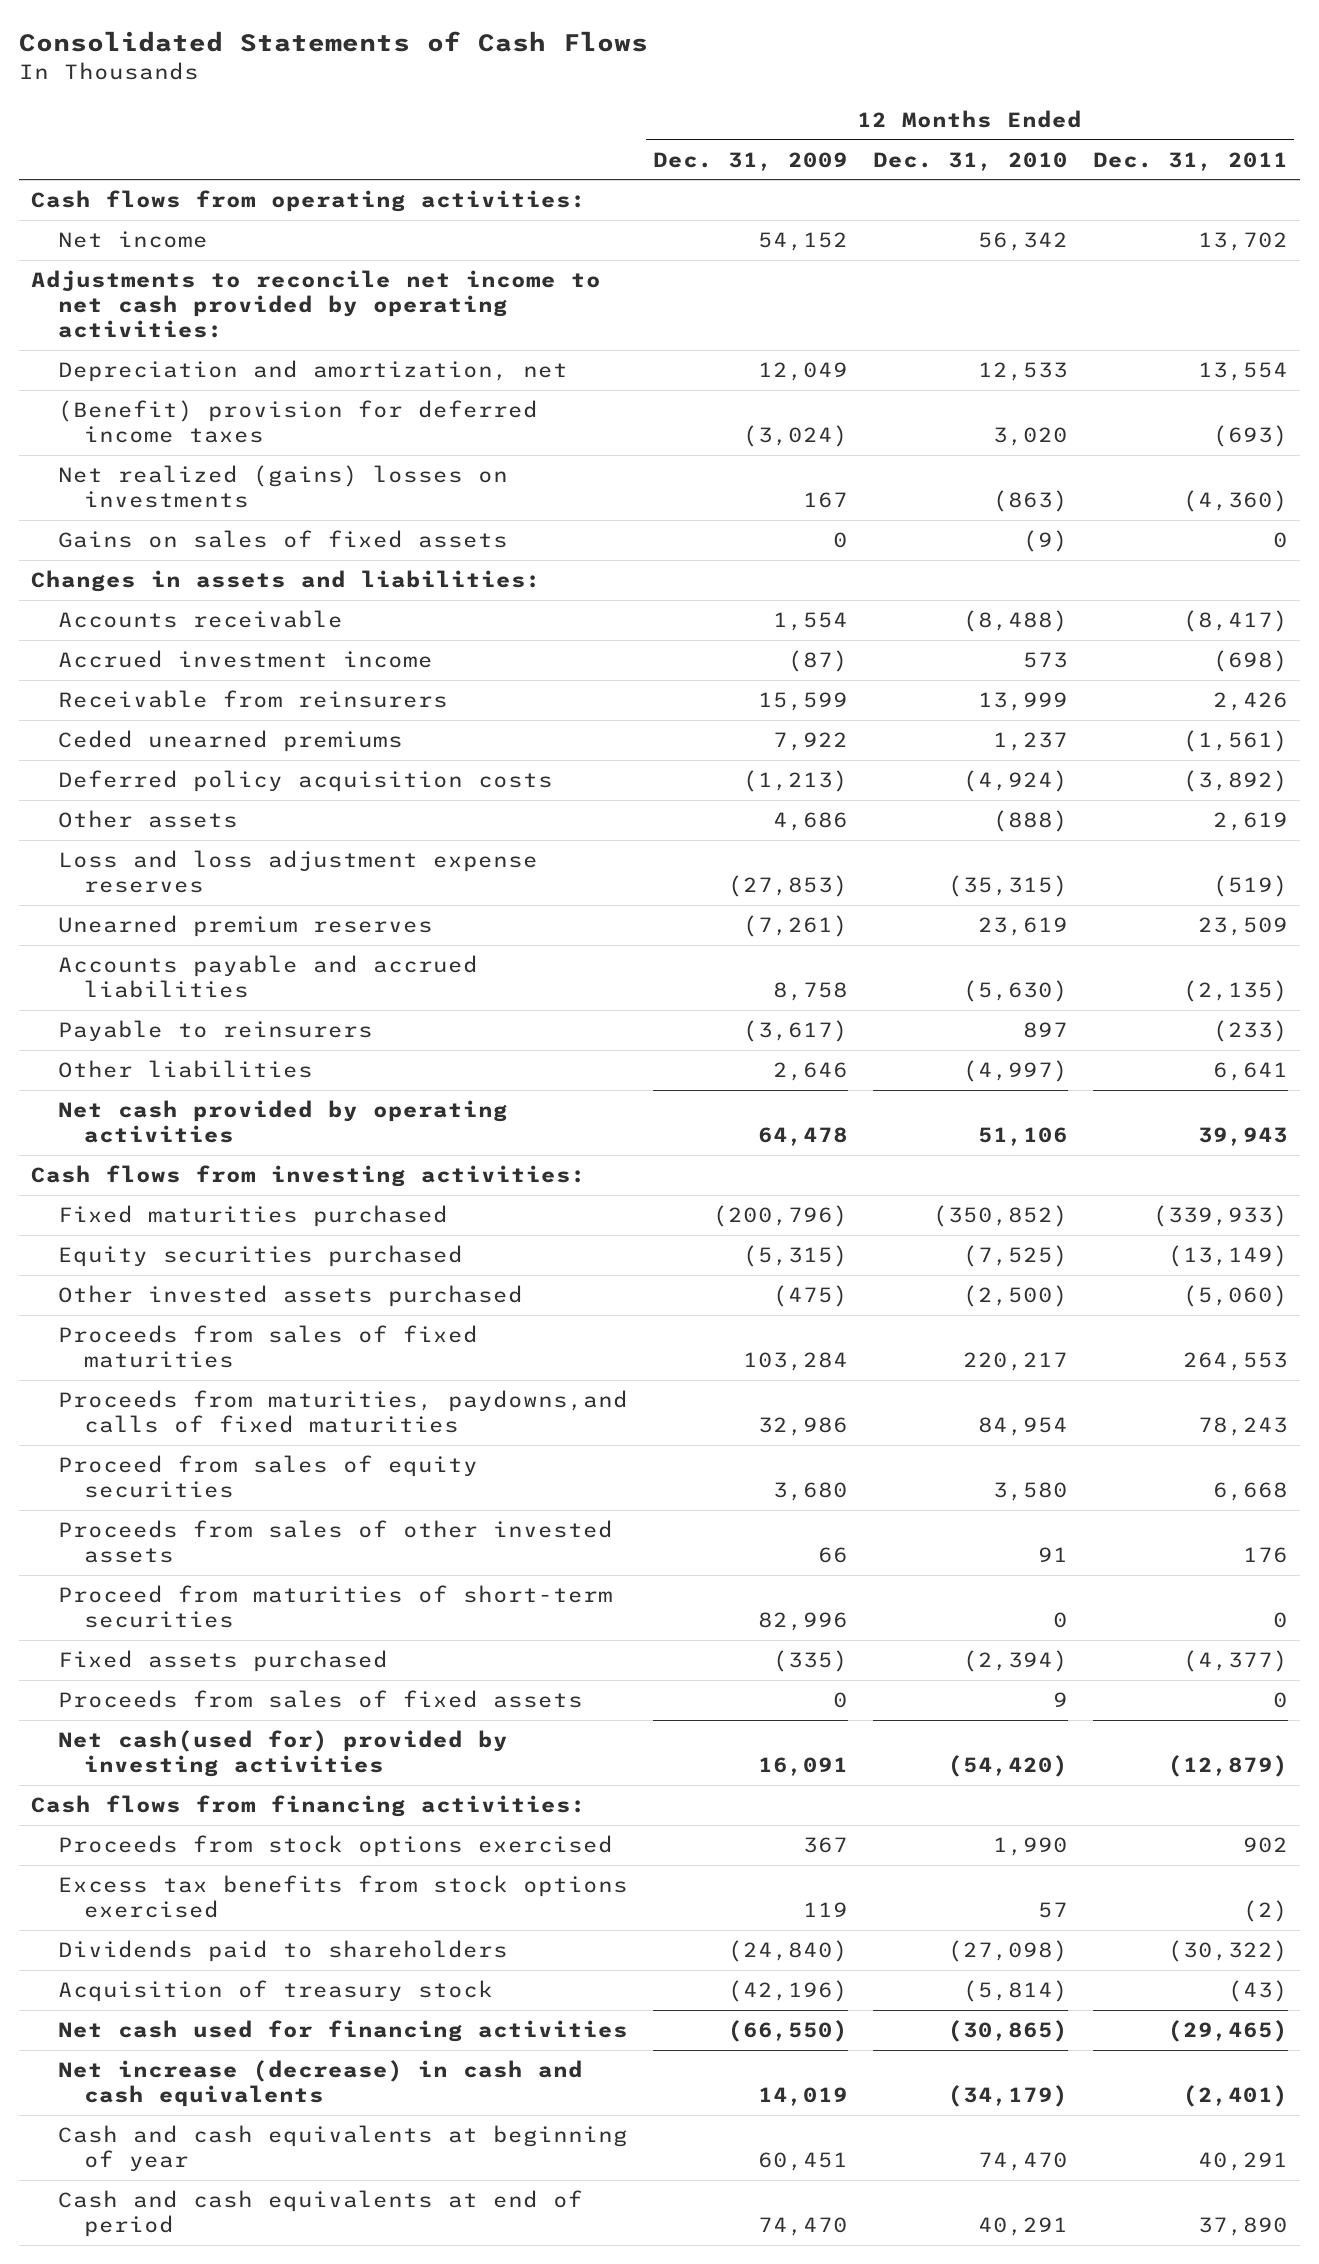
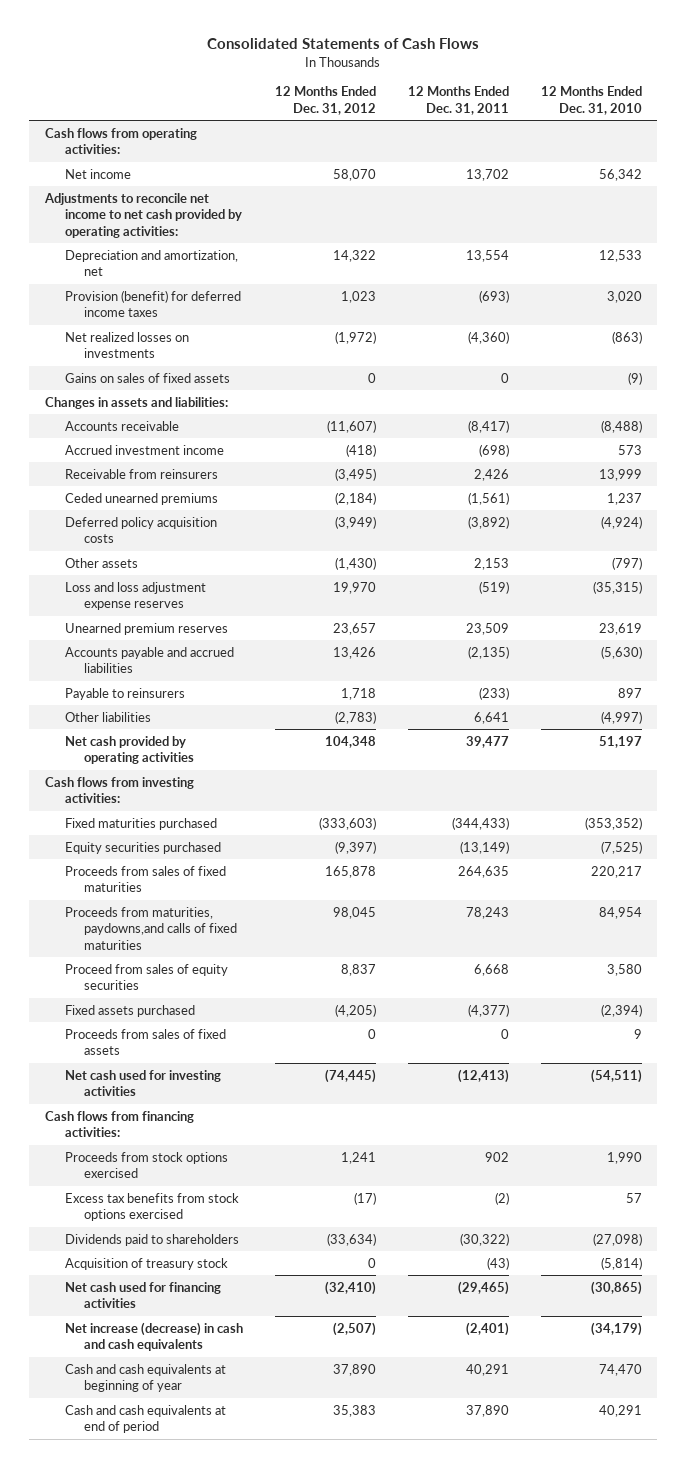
[652,151,848,171] Dec. 31, 2009 -> none
none -> [274,86,376,116] 12 Months Ended Dec. 31, 2012
[57,400,538,444] (Benefit) provision for deferred income taxes -> [64,289,241,318] Provision (benefit) for deferred income taxes
[57,465,508,509] Net realized (gains) losses on investments -> [64,331,189,359] Net realized losses on investments
[992,810,1068,833] (888) -> [611,556,642,570] (797)
[1212,812,1288,832] 2,619 -> [473,557,509,570] 2,153
[977,1127,1068,1147] 51,106 -> [598,735,642,748] 51,197
[1197,1127,1288,1147] 39,943 -> [465,735,509,748] 39,477
[932,1205,1068,1228] (350,852) -> [584,816,642,830] (353,352)
[1152,1205,1288,1228] (339,933) -> [451,816,509,830] (344,433)
[57,1285,523,1308] Other invested assets purchased -> none
[1182,1352,1288,1372] 264,553 -> [457,865,509,878] 264,635
[57,1520,613,1564] Proceeds from sales of other invested assets -> none
[57,1585,613,1629] Proceed from maturities of short-term securities -> none
[57,1730,508,1778] Net cash(used for) provided by investing activities -> [64,1069,221,1097] Net cash used for investing activities
[947,1755,1068,1778] (54,420) -> [590,1068,642,1083] (54,511)
[1167,1755,1288,1778] (12,879) -> [457,1068,509,1083] (12,413)

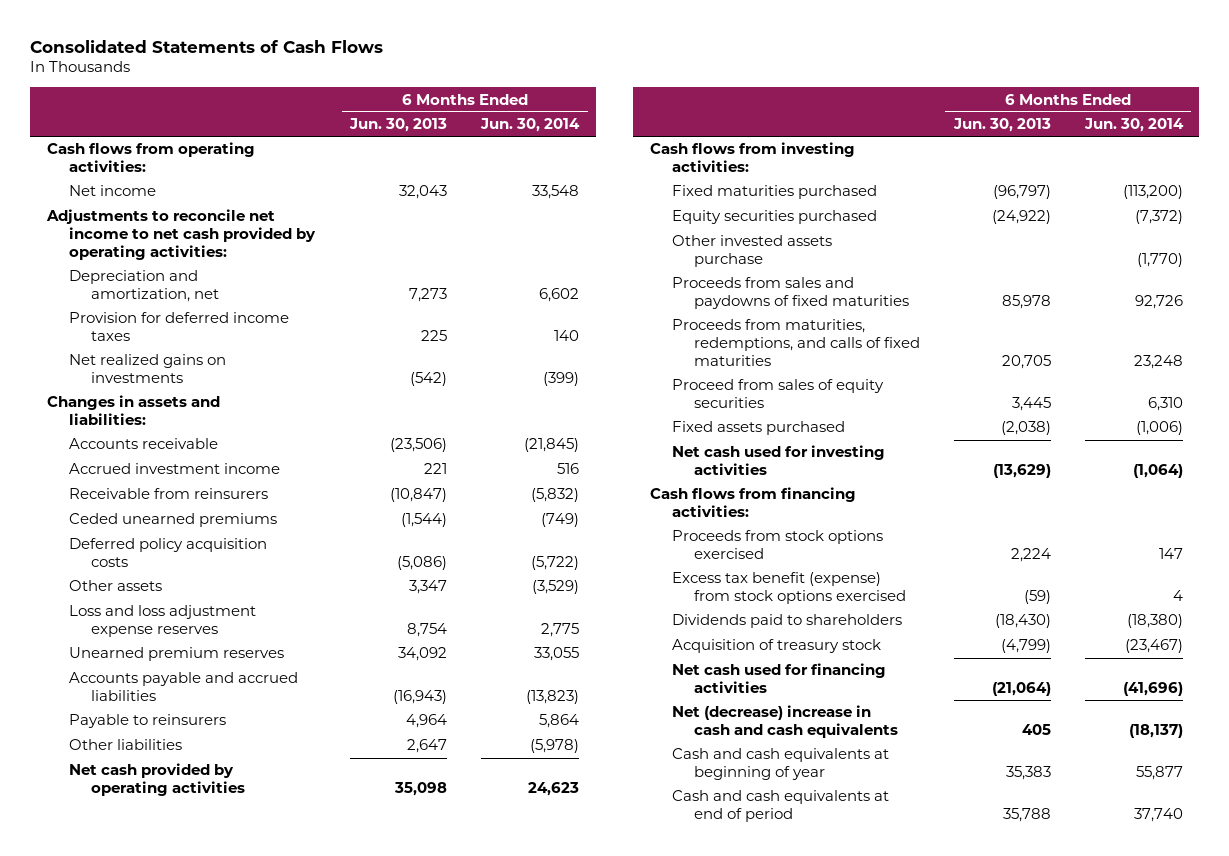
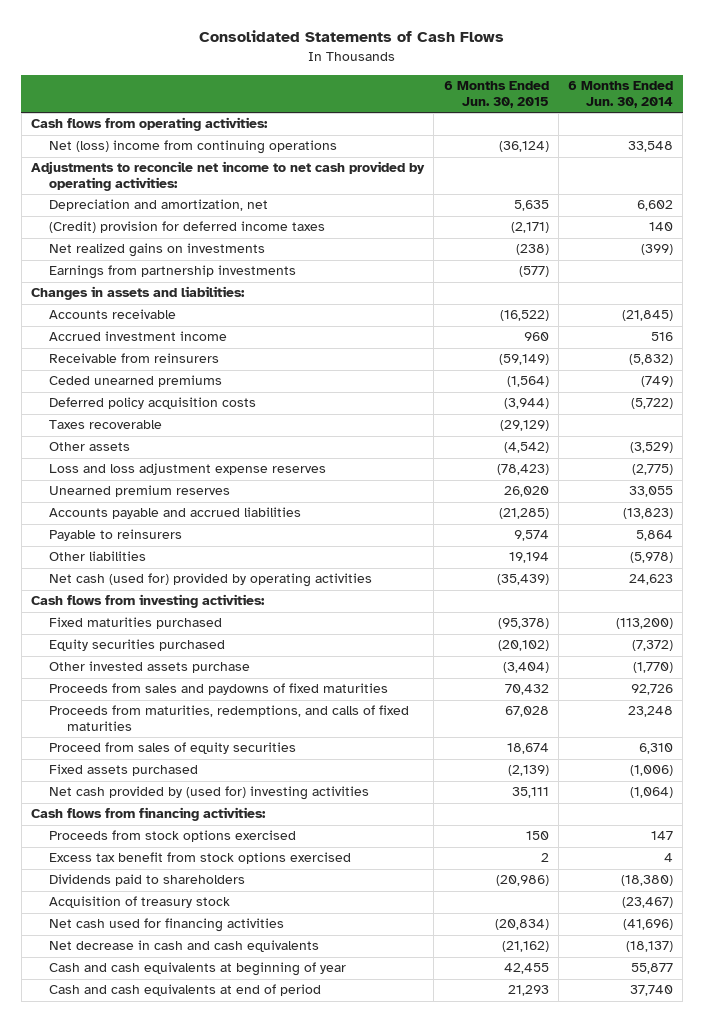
[349,118,448,133] Jun. 30, 2013 -> none
none -> [443,80,549,108] 6 Months Ended Jun. 30, 2015
[68,185,156,197] Net income -> [48,140,337,155] Net (loss) income from continuing operations
[68,312,289,341] Provision for deferred income taxes -> [48,221,325,234] (Credit) provision for deferred income taxes
none -> [48,265,296,280] Earnings from partnership investments
none -> [48,420,162,430] Taxes recoverable
[541,622,580,637] 2,775 -> [632,464,674,476] (2,775)
[68,763,245,796] Net cash provided by operating activities -> [48,573,372,588] Net cash (used for) provided by operating activities
[671,445,885,475] Net cash used for investing activities -> [48,786,369,801] Net cash provided by (used for) investing activities
[671,572,907,604] Excess tax benefit (expense) from stock options exercised -> [48,852,351,865] Excess tax benefit from stock options exercised
[671,705,899,738] Net (decrease) increase in cash and cash equivalents -> [48,940,319,953] Net decrease in cash and cash equivalents

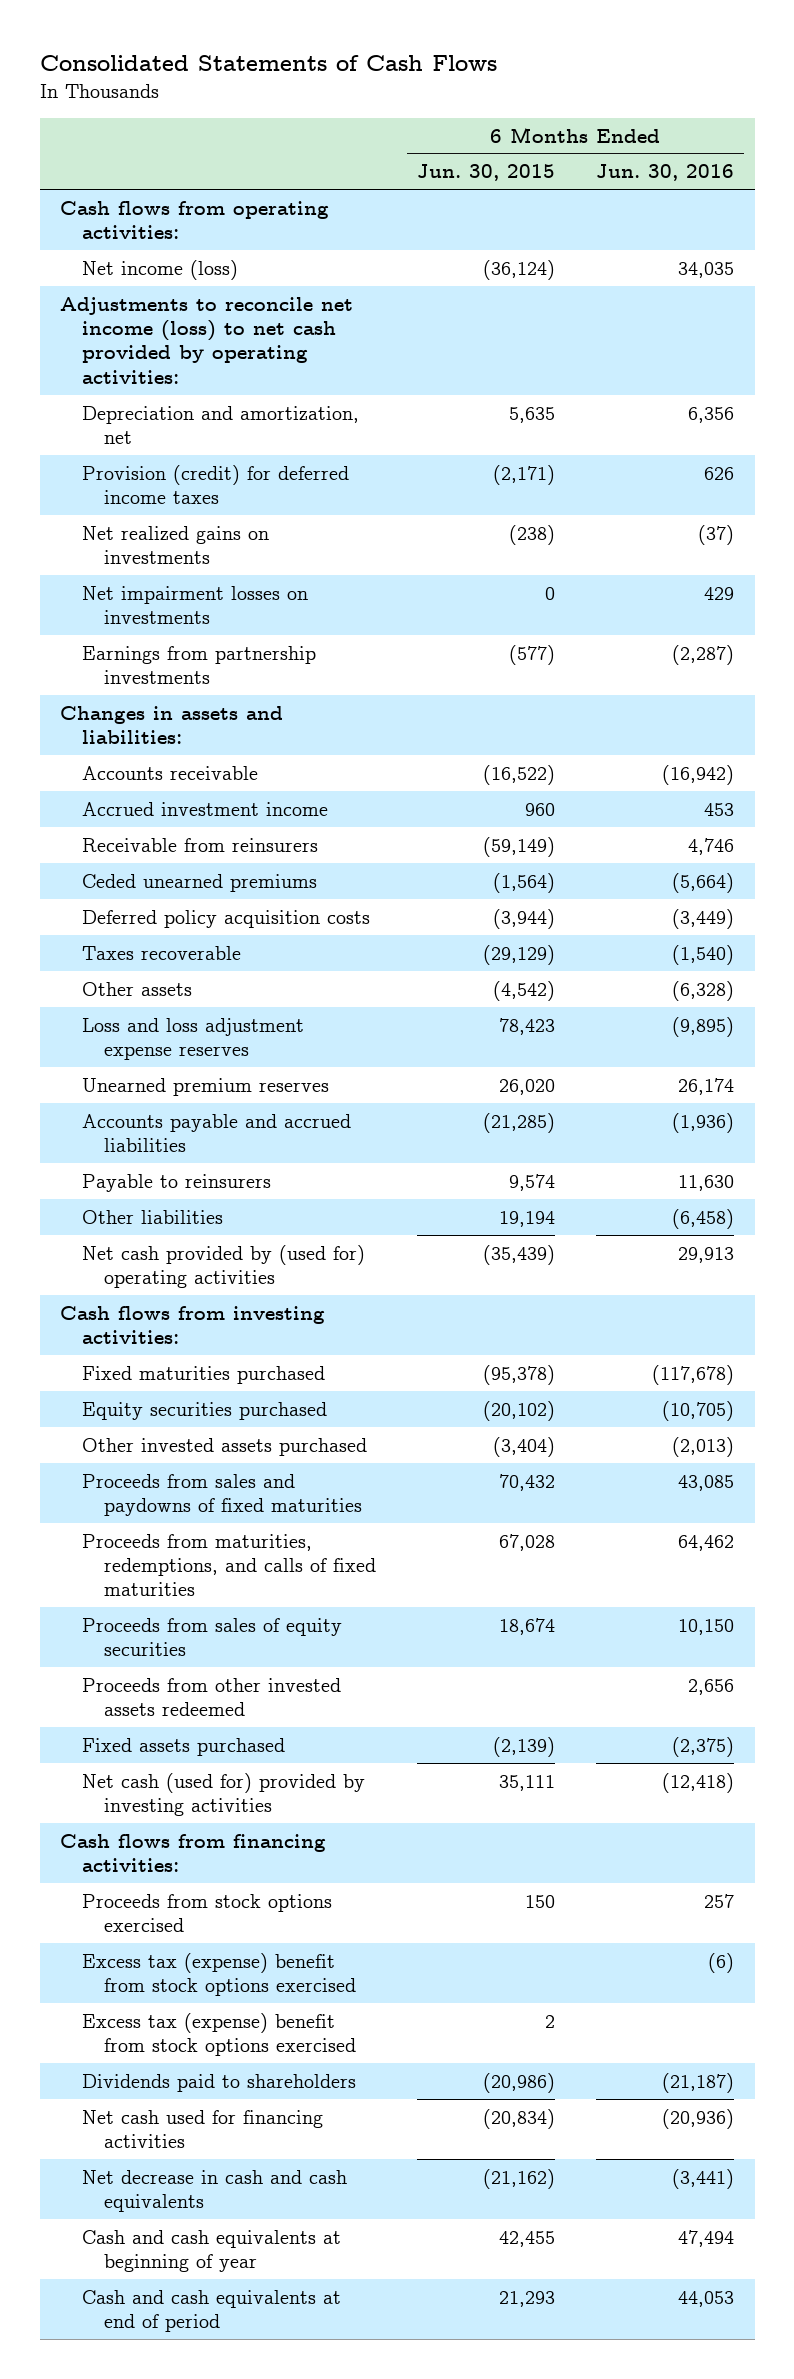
[568,80,674,108] 6 Months Ended Jun. 30, 2014 -> none
none -> [596,164,735,182] Jun. 30, 2016
[48,140,337,155] Net (loss) income from continuing operations -> [82,259,239,280] Net income (loss)
[31,161,426,192] Adjustments to reconcile net income to net cash provided by operating activities: -> [60,296,354,384] Adjustments to reconcile net income (loss) to net cash provided by operating activities:
[48,221,325,234] (Credit) provision for deferred income taxes -> [82,464,350,505] Provision (credit) for deferred income taxes
none -> [82,585,309,625] Net impairment losses on investments
[496,464,549,476] (78,423) -> [498,1017,555,1035] 78,423
[48,573,372,588] Net cash (used for) provided by operating activities -> [82,1244,366,1289] Net cash provided by (used for) operating activities
[48,661,250,674] Other invested assets purchase -> [82,1437,368,1456] Other invested assets purchased
[48,742,296,755] Proceed from sales of equity securities -> [82,1617,343,1657] Proceeds from sales of equity securities
none -> [82,1677,342,1717] Proceeds from other invested assets redeemed
[48,786,369,801] Net cash provided by (used for) investing activities -> [82,1772,366,1817] Net cash (used for) provided by investing activities
none -> [82,1952,356,1997] Excess tax (expense) benefit from stock options exercised
[48,852,351,865] Excess tax benefit from stock options exercised -> [82,2012,356,2057] Excess tax (expense) benefit from stock options exercised
[48,896,230,909] Acquisition of treasury stock -> none

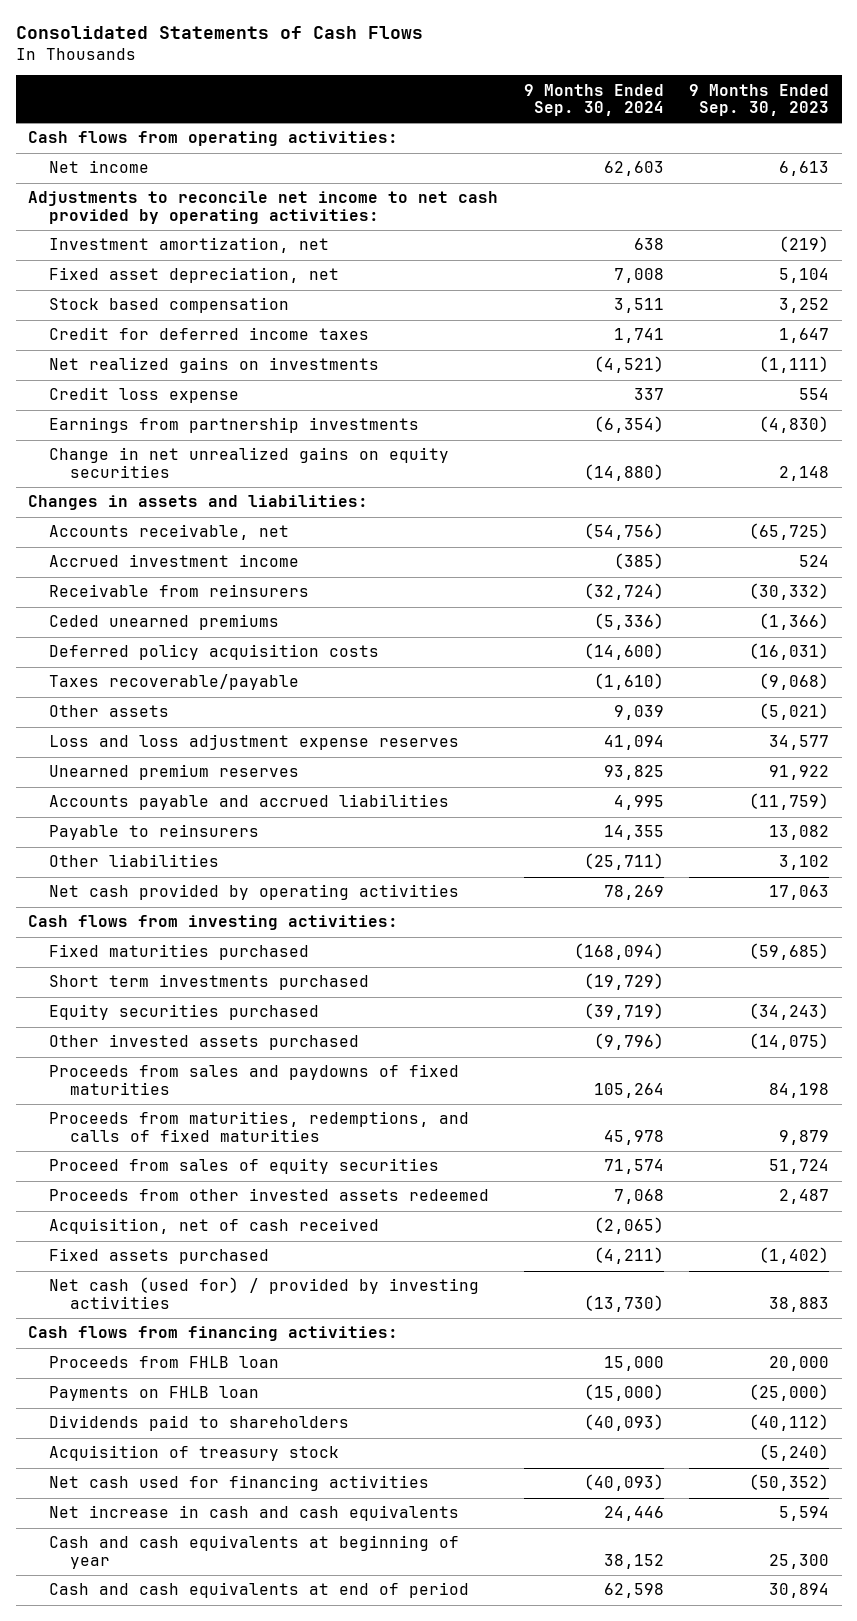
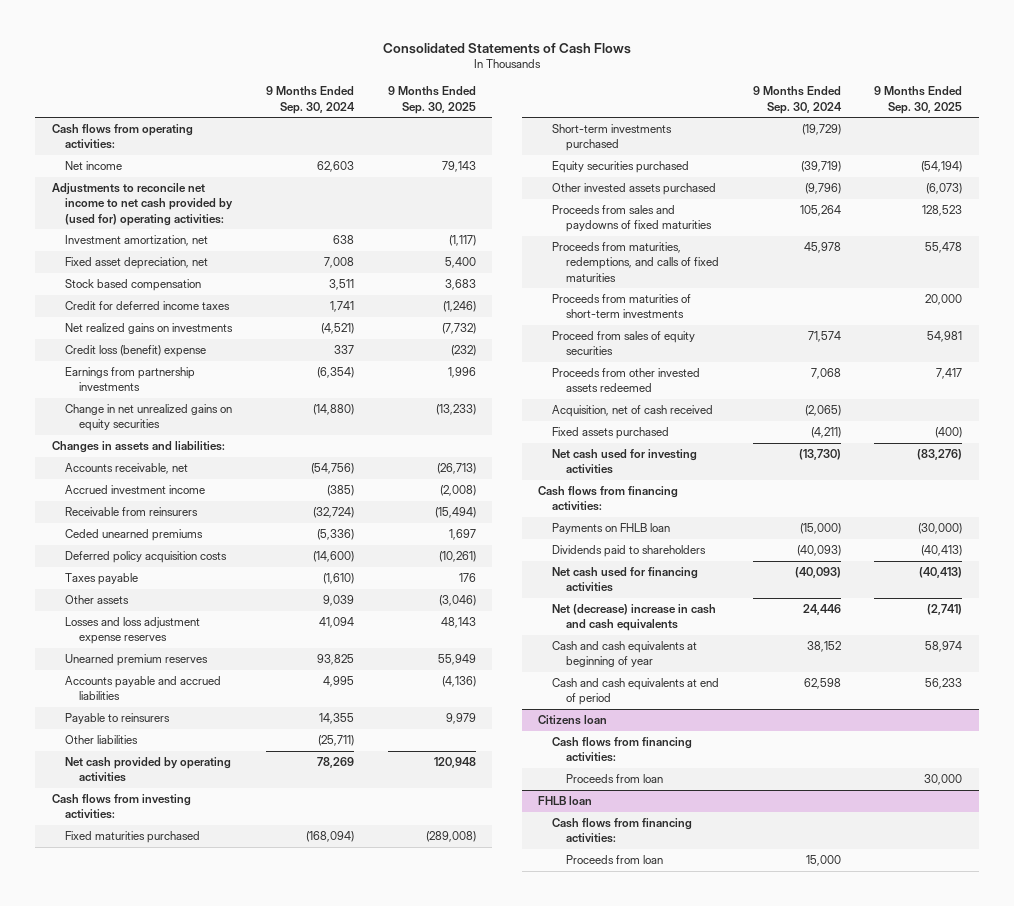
[688,83,829,117] 9 Months Ended Sep. 30, 2023 -> none
none -> [387,86,476,114] 9 Months Ended Sep. 30, 2025
[28,191,499,225] Adjustments to reconcile net income to net cash provided by operating activities: -> [51,183,234,226] Adjustments to reconcile net income to net cash provided by (used for) operating activities:
[49,387,240,404] Credit loss expense -> [65,345,207,358] Credit loss (benefit) expense
[49,674,300,691] Taxes recoverable/payable -> [65,573,139,586] Taxes payable
[49,734,460,751] Loss and loss adjustment expense reserves -> [65,617,201,645] Losses and loss adjustment expense reserves
[49,974,370,991] Short term investments purchased -> [552,124,673,152] Short-term investments purchased
none -> [552,294,692,319] Proceeds from maturities of short-term investments
[49,1277,480,1310] Net cash (used for) / provided by investing activities -> [552,449,698,475] Net cash used for investing activities
[49,1356,280,1369] Proceeds from FHLB loan -> none
[49,1445,340,1462] Acquisition of treasury stock -> none
[49,1505,460,1522] Net increase in cash and cash equivalents -> [552,604,717,632] Net (decrease) increase in cash and cash equivalents
none -> [538,715,608,726] Citizens loan
none -> [552,737,693,763] Cash flows from financing activities:
none -> [565,774,663,784] Proceeds from loan
none -> [538,796,593,806] FHLB loan
none -> [552,818,693,844] Cash flows from financing activities:
none -> [565,855,663,865] Proceeds from loan

